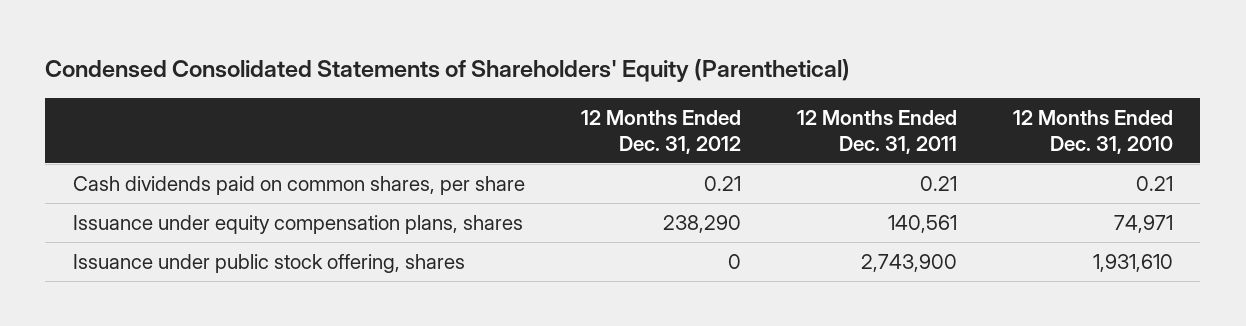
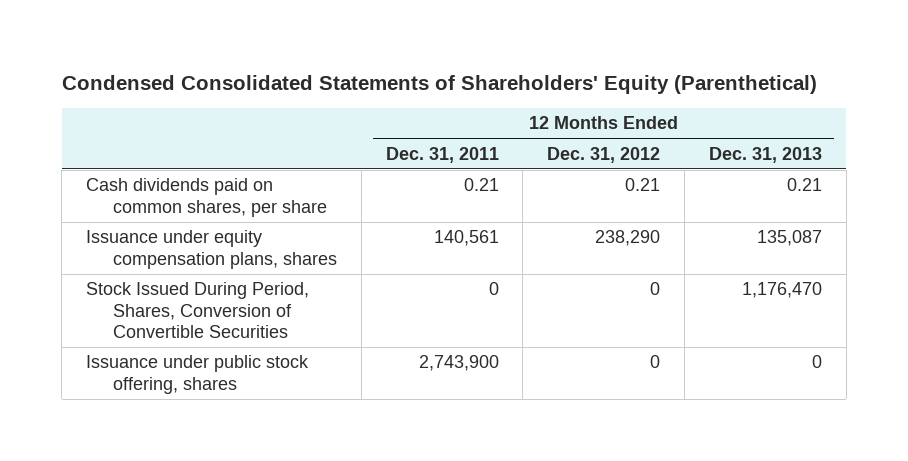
[1012,109,1173,154] 12 Months Ended Dec. 31, 2010 -> none
none -> [709,146,823,163] Dec. 31, 2013
none -> [86,282,310,339] Stock Issued During Period, Shares, Conversion of Convertible Securities

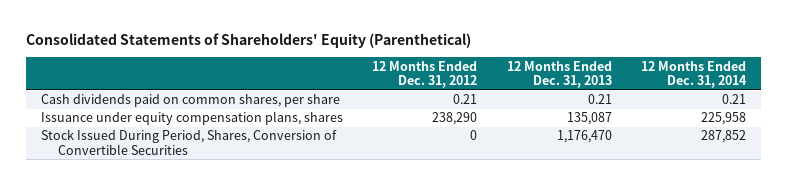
[61,74,817,94] Condensed Consolidated Statements of Shareholders' Equity (Parenthetical) -> [26,33,472,49] Consolidated Statements of Shareholders' Equity (Parenthetical)
[385,146,499,163] Dec. 31, 2011 -> none
none -> [641,60,748,89] 12 Months Ended Dec. 31, 2014
[86,355,310,394] Issuance under public stock offering, shares -> none

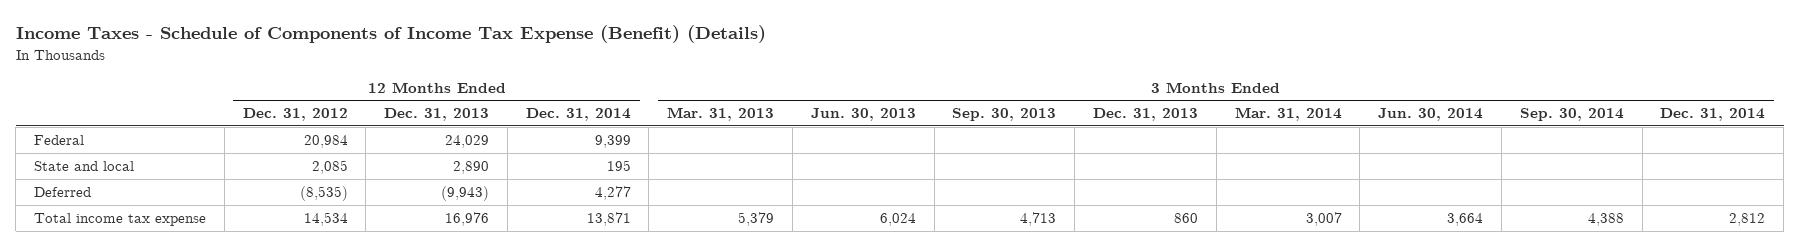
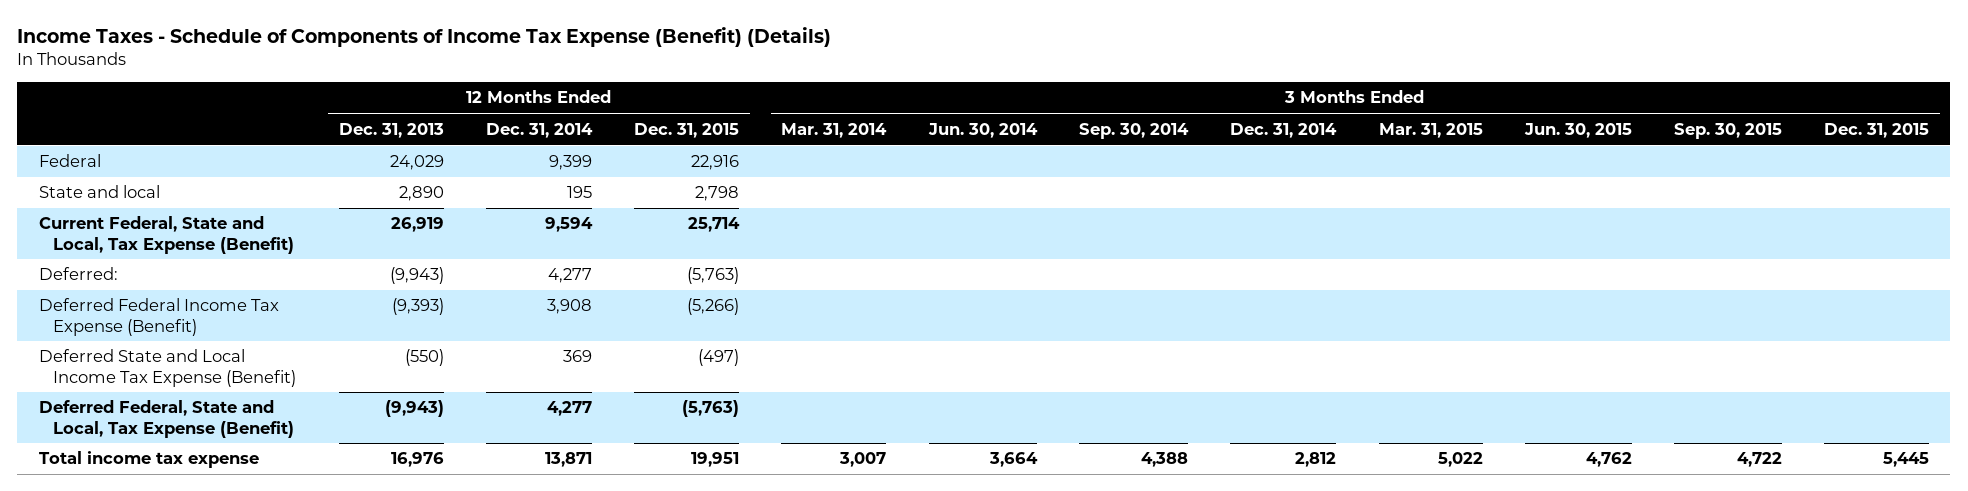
[242,108,348,122] Dec. 31, 2012 -> none
[667,107,775,122] Mar. 31, 2013 -> none
[810,108,916,122] Jun. 30, 2013 -> none
[952,108,1057,122] Sep. 30, 2013 -> none
[1093,108,1199,122] Dec. 31, 2013 -> none
none -> [634,122,740,138] Dec. 31, 2015
none -> [1378,122,1483,138] Mar. 31, 2015
none -> [1523,122,1632,138] Jun. 30, 2015
none -> [1674,122,1783,139] Sep. 30, 2015
none -> [1824,122,1930,138] Dec. 31, 2015
none -> [38,216,295,254] Current Federal, State and Local, Tax Expense (Benefit)
[33,187,91,198] Deferred -> [38,267,118,281] Deferred:
none -> [38,298,279,336] Deferred Federal Income Tax Expense (Benefit)
none -> [38,349,297,387] Deferred State and Local Income Tax Expense (Benefit)
none -> [38,400,295,438] Deferred Federal, State and Local, Tax Expense (Benefit)

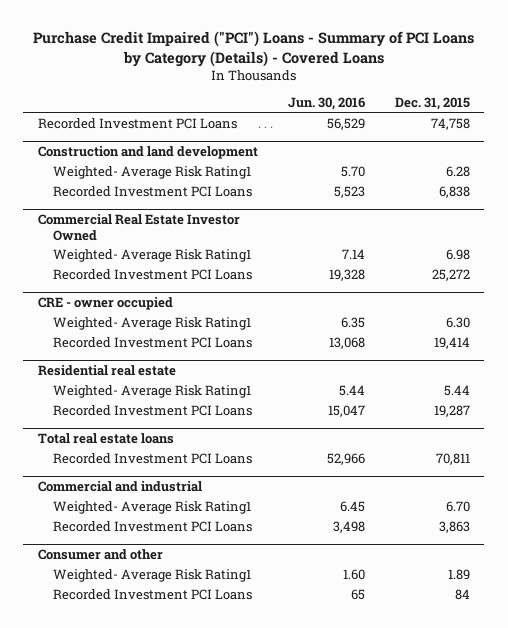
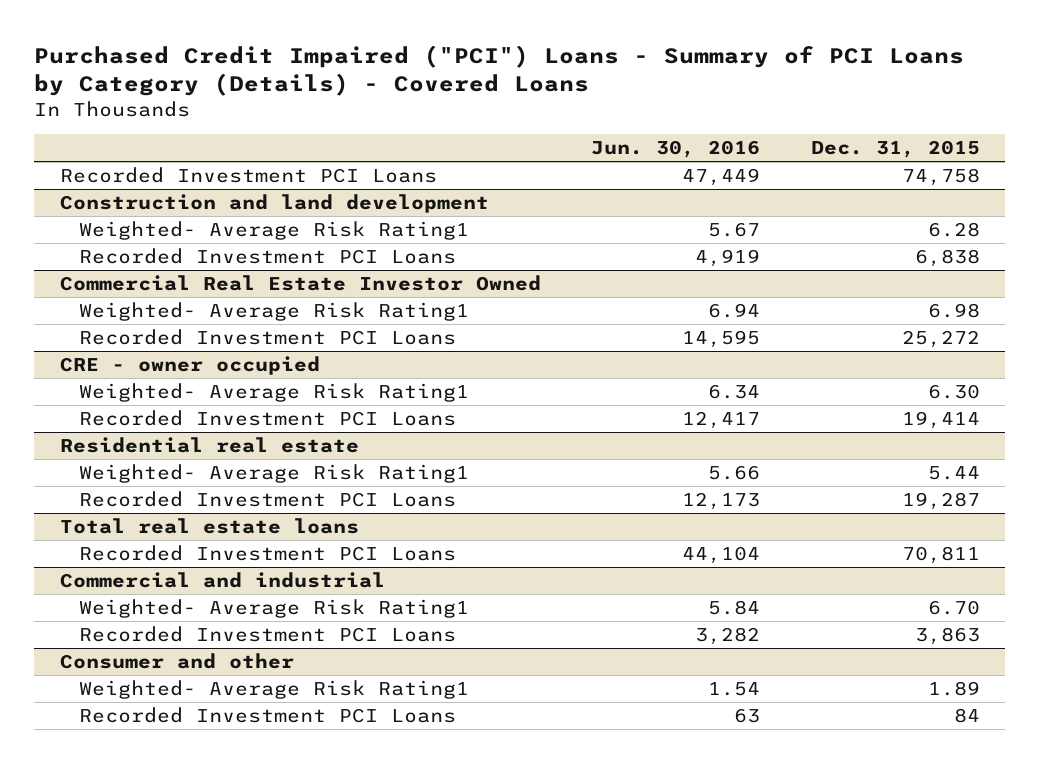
[32,30,474,67] Purchase Credit Impaired ("PCI") Loans - Summary of PCI Loans by Category (Details) - Covered Loans -> [34,44,965,96] Purchased Credit Impaired ("PCI") Loans - Summary of PCI Loans by Category (Details) - Covered Loans
[326,118,365,131] 56,529 -> [682,168,761,187] 47,449
[340,166,365,178] 5.70 -> [708,222,761,238] 5.67
[333,186,365,199] 5,523 -> [695,249,761,268] 4,919
[341,249,365,260] 7.14 -> [708,303,761,319] 6.94
[328,269,365,282] 19,328 -> [682,330,761,349] 14,595
[340,317,365,329] 6.35 -> [708,384,761,400] 6.34
[328,337,365,350] 13,068 -> [682,411,761,430] 12,417
[338,385,365,397] 5.44 -> [708,465,761,481] 5.66
[327,405,365,418] 15,047 -> [682,492,761,511] 12,173
[326,453,365,466] 52,966 -> [682,546,761,565] 44,104
[339,501,365,513] 6.45 -> [708,600,761,616] 5.84
[332,521,365,534] 3,498 -> [695,627,761,646] 3,282
[342,569,365,581] 1.60 -> [708,682,761,697] 1.54
[350,589,365,601] 65 -> [734,708,761,724] 63

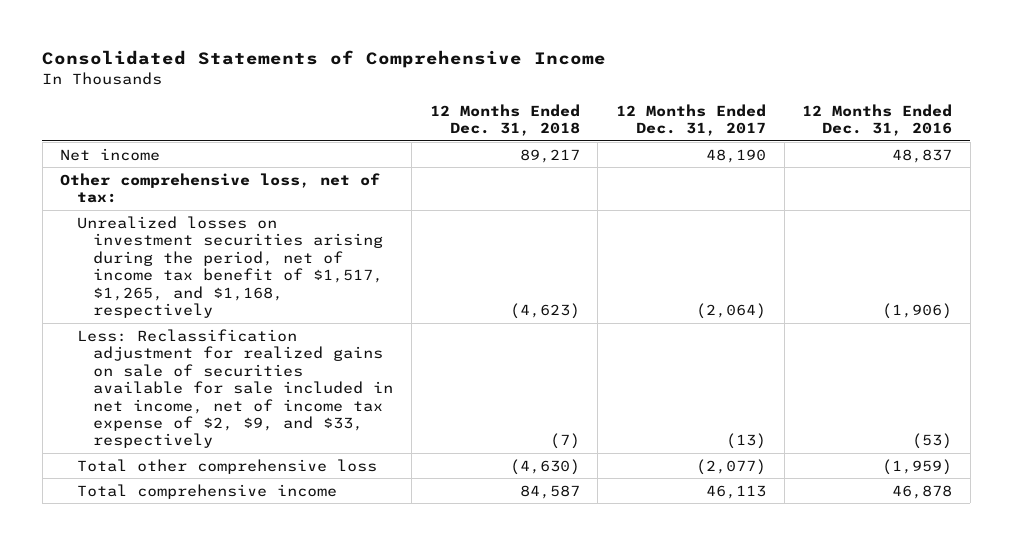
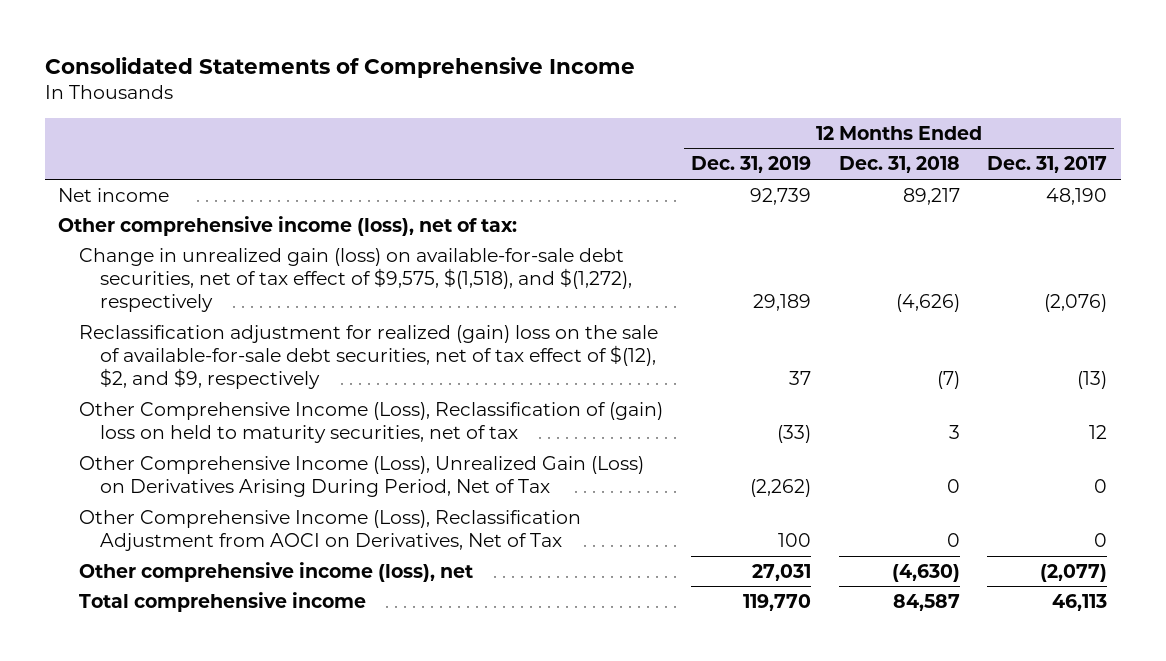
[802,103,953,137] 12 Months Ended Dec. 31, 2016 -> none
none -> [690,156,811,174] Dec. 31, 2019
[60,172,381,204] Other comprehensive loss, net of tax: -> [58,215,518,236] Other comprehensive income (loss), net of tax:
[76,215,384,318] Unrealized losses on investment securities arising during the period, net of income tax benefit of $1,517, $1,265, and $1,168, respectively -> [79,247,632,313] Change in unrealized gain (loss) on available-for-sale debt securities, net of tax effect of $9,575, $(1,518), and $(1,272), respectively
[509,302,580,319] (4,623) -> [895,294,960,313] (4,626)
[695,302,766,319] (2,064) -> [1044,294,1108,313] (2,076)
[76,328,394,449] Less: Reclassification adjustment for realized gains on sale of securities available for sale included in net income, net of income tax expense of $2, $9, and $33, respectively -> [79,324,659,390] Reclassification adjustment for realized (gain) loss on the sale of available-for-sale debt securities, net of tax effect of $(12), $2, and $9, respectively
none -> [79,401,664,443] Other Comprehensive Income (Loss), Reclassification of (gain) loss on held to maturity securities, net of tax
none -> [79,455,645,497] Other Comprehensive Income (Loss), Unrealized Gain (Loss) on Derivatives Arising During Period, Net of Tax
none -> [79,509,582,551] Other Comprehensive Income (Loss), Reclassification Adjustment from AOCI on Derivatives, Net of Tax
[76,458,377,474] Total other comprehensive loss -> [79,561,474,582] Other comprehensive income (loss), net

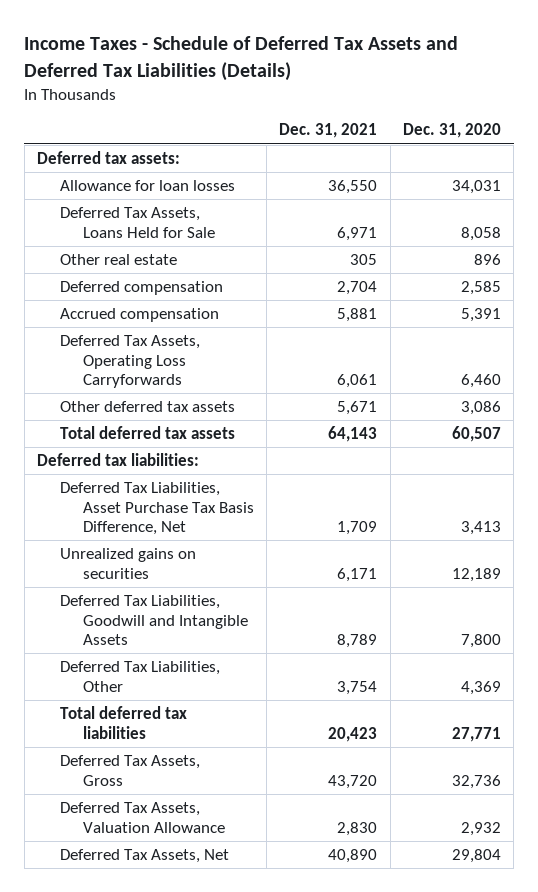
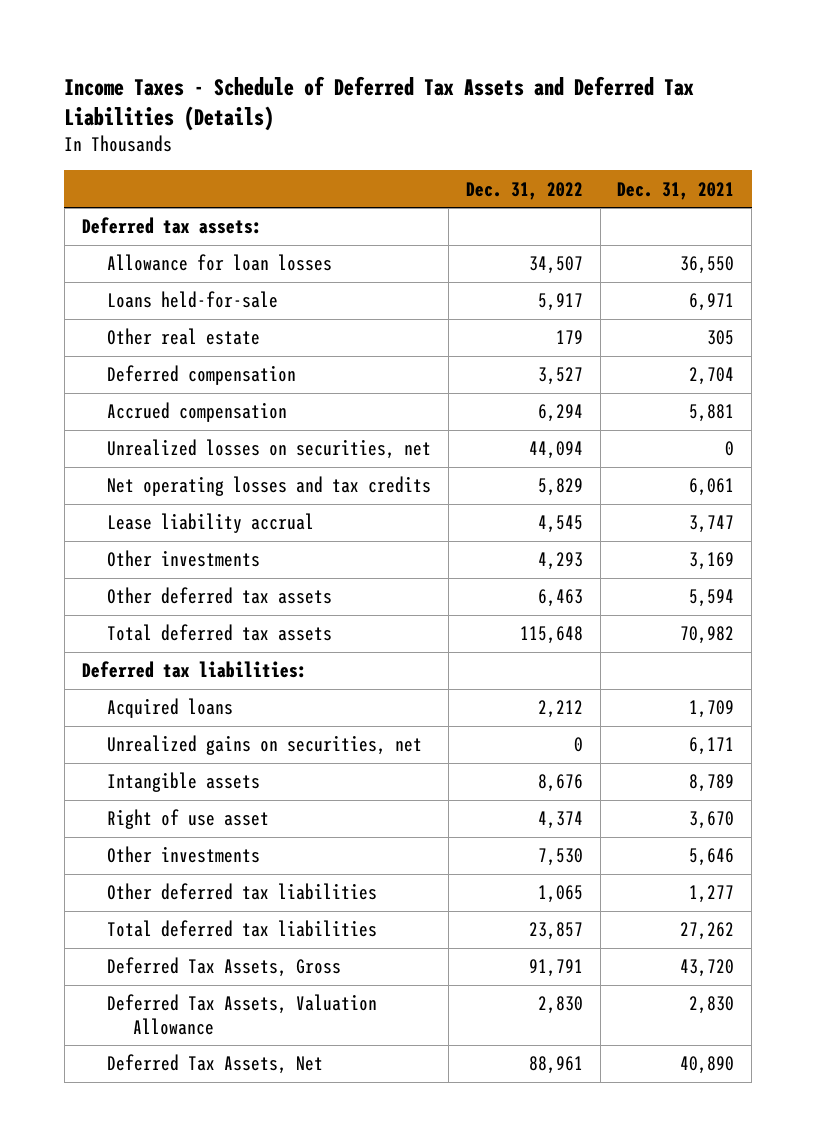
[402,123,501,139] Dec. 31, 2020 -> none
none -> [465,181,583,200] Dec. 31, 2022
[59,207,215,238] Deferred Tax Assets, Loans Held for Sale -> [107,291,279,309] Loans held-for-sale
none -> [107,439,432,460] Unrealized losses on securities, net
[59,335,200,389] Deferred Tax Assets, Operating Loss Carryforwards -> [107,476,432,497] Net operating losses and tax credits
none -> [107,513,315,534] Lease liability accrual
none -> [107,550,261,568] Other investments
[337,401,378,416] 5,671 -> [689,589,735,608] 5,594
[328,426,378,443] 64,143 -> [680,626,735,645] 70,982
[59,482,254,536] Deferred Tax Liabilities, Asset Purchase Tax Basis Difference, Net -> [107,698,234,719] Acquired loans
[59,548,196,579] Unrealized gains on securities -> [107,735,423,756] Unrealized gains on securities, net
[59,595,248,646] Deferred Tax Liabilities, Goodwill and Intangible Assets -> [107,772,261,793] Intangible assets
none -> [107,809,270,830] Right of use asset
none -> [107,846,261,864] Other investments
[59,661,220,692] Deferred Tax Liabilities, Other -> [107,883,378,901] Other deferred tax liabilities
[337,680,378,695] 3,754 -> [689,885,735,904] 1,277
[328,726,378,742] 20,423 -> [680,922,735,941] 27,262

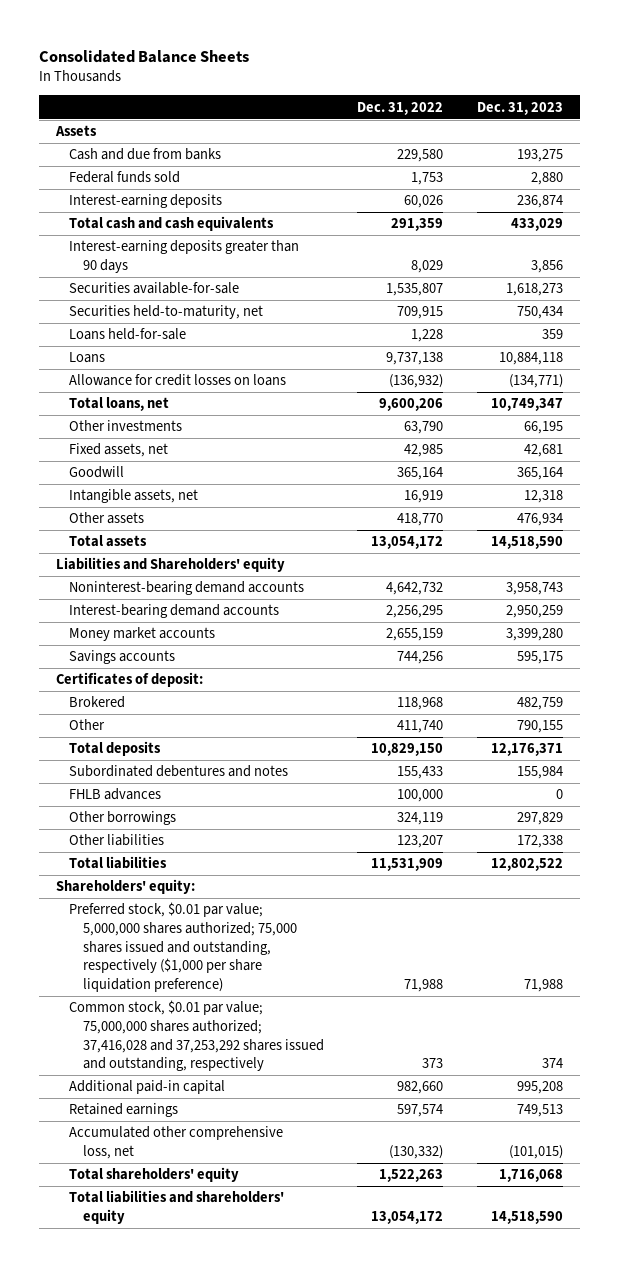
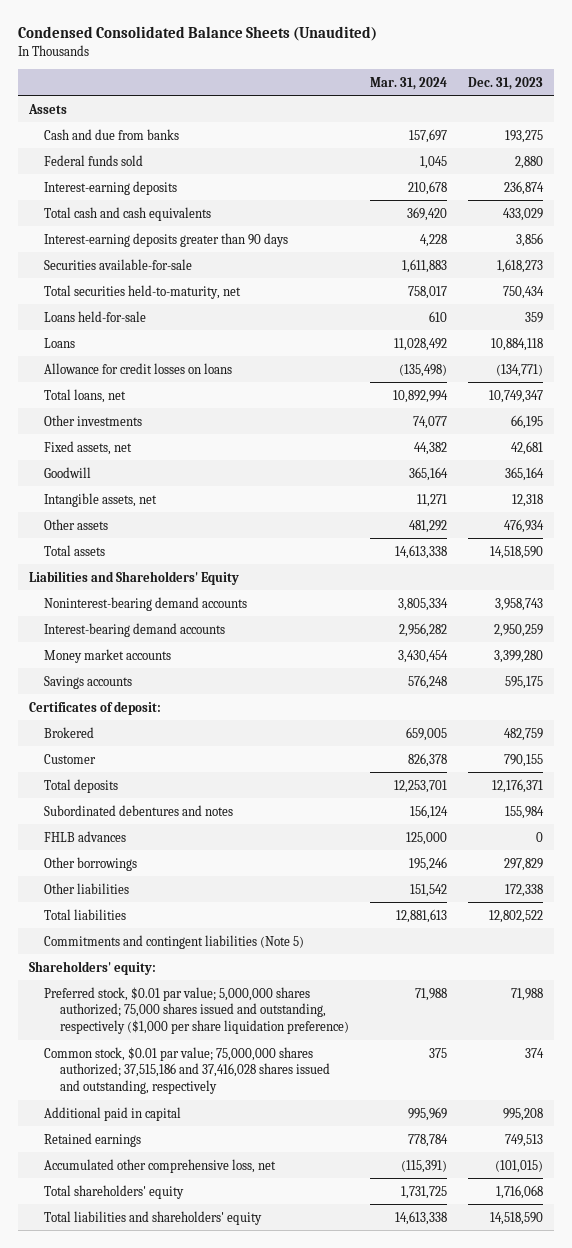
[39,49,250,63] Consolidated Balance Sheets -> [18,26,378,42] Condensed Consolidated Balance Sheets (Unaudited)
[357,101,444,115] Dec. 31, 2022 -> none
none -> [370,76,448,90] Mar. 31, 2024
[69,305,264,320] Securities held-to-maturity, net -> [44,284,242,299] Total securities held-to-maturity, net
[56,557,286,573] Liabilities and Shareholders' equity -> [28,570,239,585] Liabilities and Shareholders' Equity
[69,719,106,731] Other -> [44,753,97,764] Customer
none -> [44,934,305,949] Commitments and contingent liabilities (Note 5)
[69,1000,324,1072] Common stock, $0.01 par value; 75,000,000 shares authorized; 37,416,028 and 37,253,292 shares issued and outstanding, respectively -> [44,1046,330,1094] Common stock, $0.01 par value; 75,000,000 shares authorized; 37,515,186 and 37,416,028 shares issued and outstanding, respectively
[69,1080,226,1095] Additional paid-in capital -> [44,1106,182,1121] Additional paid in capital

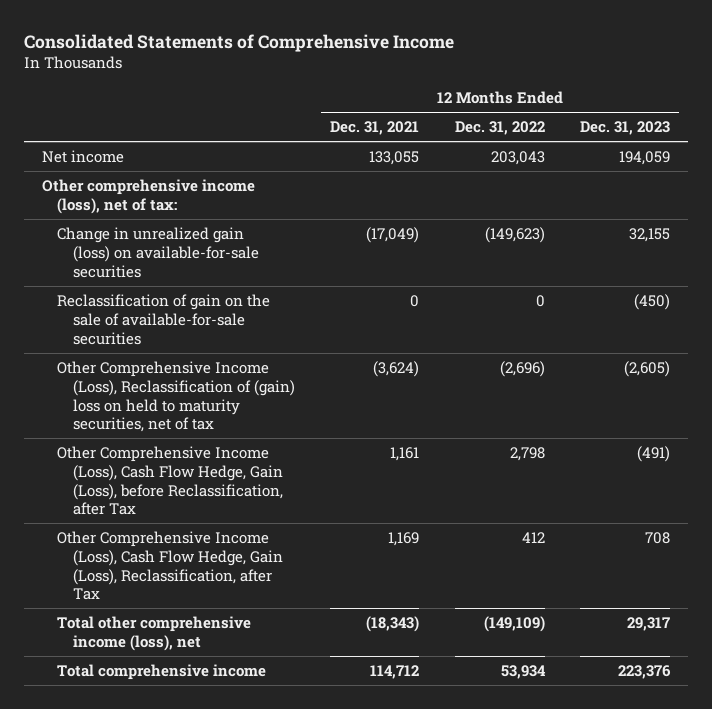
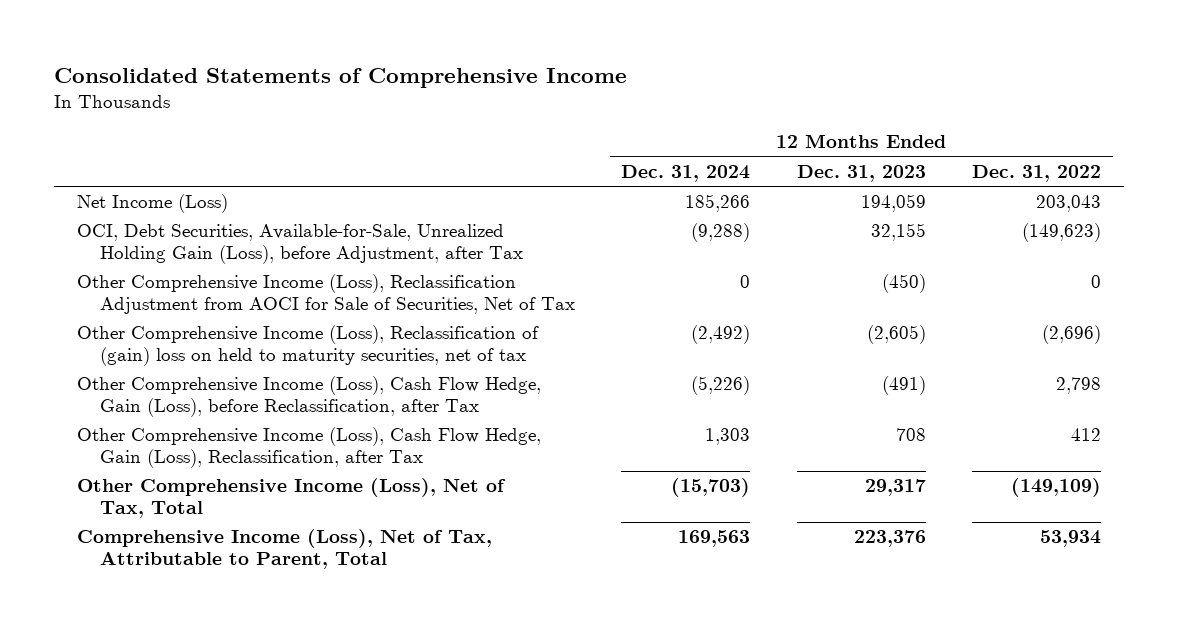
[330,120,420,135] Dec. 31, 2021 -> none
none -> [621,164,751,182] Dec. 31, 2024
[42,178,256,214] Other comprehensive income (loss), net of tax: -> none
[42,149,125,163] Net income -> [77,194,229,214] Net Income (Loss)
[57,226,259,278] Change in unrealized gain (loss) on available-for-sale securities -> [77,224,523,264] OCI, Debt Securities, Available-for-Sale, Unrealized Holding Gain (Loss), before Adjustment, after Tax
[57,293,271,345] Reclassification of gain on the sale of available-for-sale securities -> [77,274,575,314] Other Comprehensive Income (Loss), Reclassification Adjustment from AOCI for Sale of Securities, Net of Tax
[57,615,252,651] Total other comprehensive income (loss), net -> [77,478,507,518] Other Comprehensive Income (Loss), Net of Tax, Total
[57,663,267,680] Total comprehensive income -> [77,529,493,569] Comprehensive Income (Loss), Net of Tax, Attributable to Parent, Total

